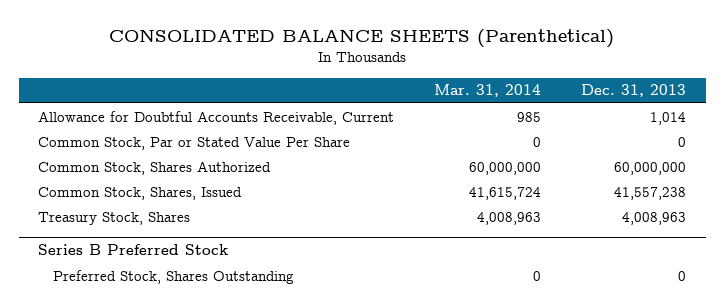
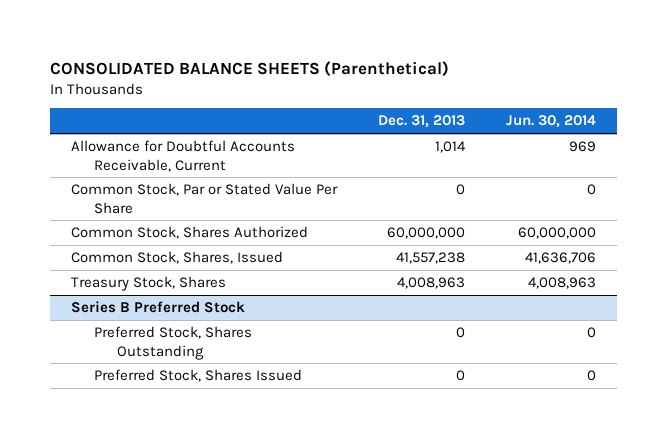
[434,84,542,98] Mar. 31, 2014 -> none
none -> [506,115,597,129] Jun. 30, 2014
none -> [93,368,302,382] Preferred Stock, Shares Issued

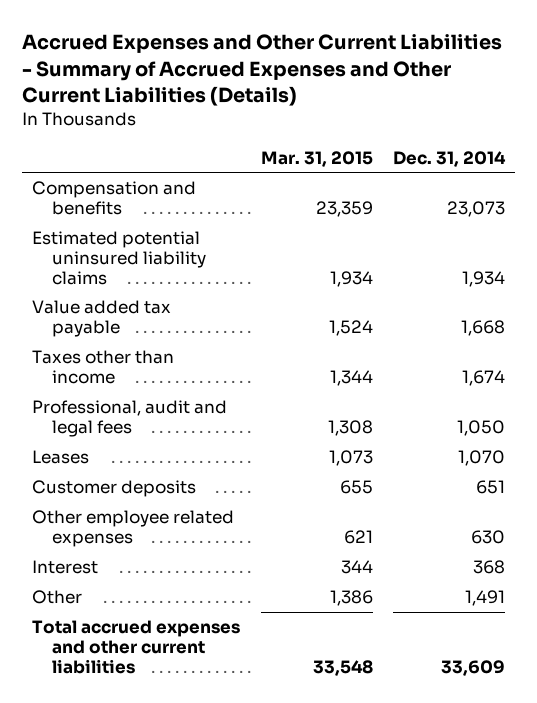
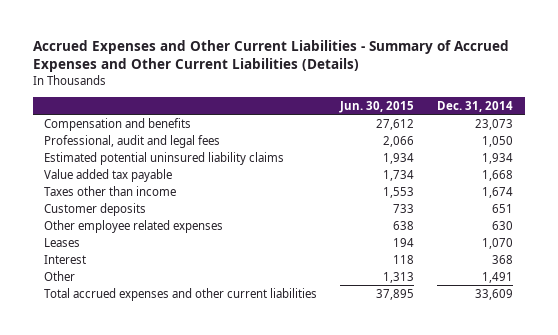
[260,150,373,167] Mar. 31, 2015 -> none
none -> [339,100,415,113] Jun. 30, 2015
[32,400,228,437] Professional, audit and legal fees -> [44,134,221,148] Professional, audit and legal fees
[32,450,90,465] Leases -> [44,237,81,247] Leases

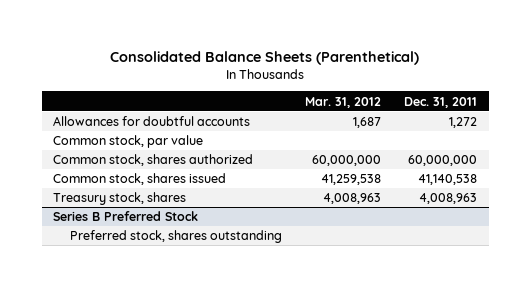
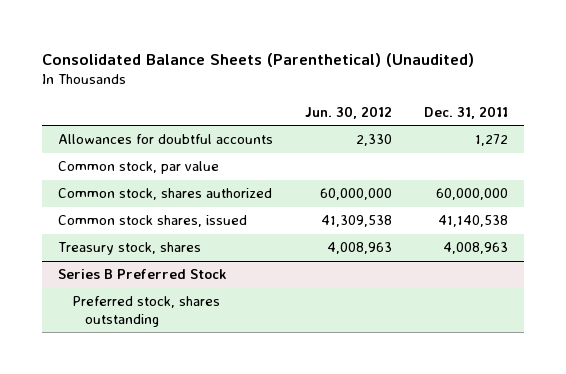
[110,50,420,65] Consolidated Balance Sheets (Parenthetical) -> [42,52,475,67] Consolidated Balance Sheets (Parenthetical) (Unaudited)
[305,96,382,108] Mar. 31, 2012 -> none
none -> [305,105,393,119] Jun. 30, 2012
[53,173,227,186] Common stock, shares issued -> [58,215,248,228] Common stock shares, issued

